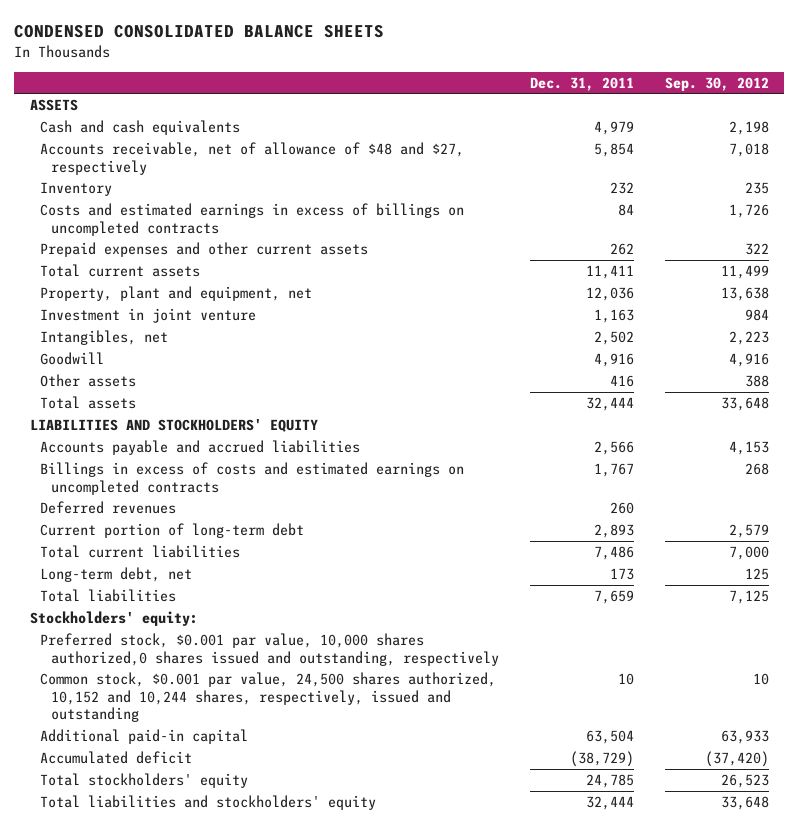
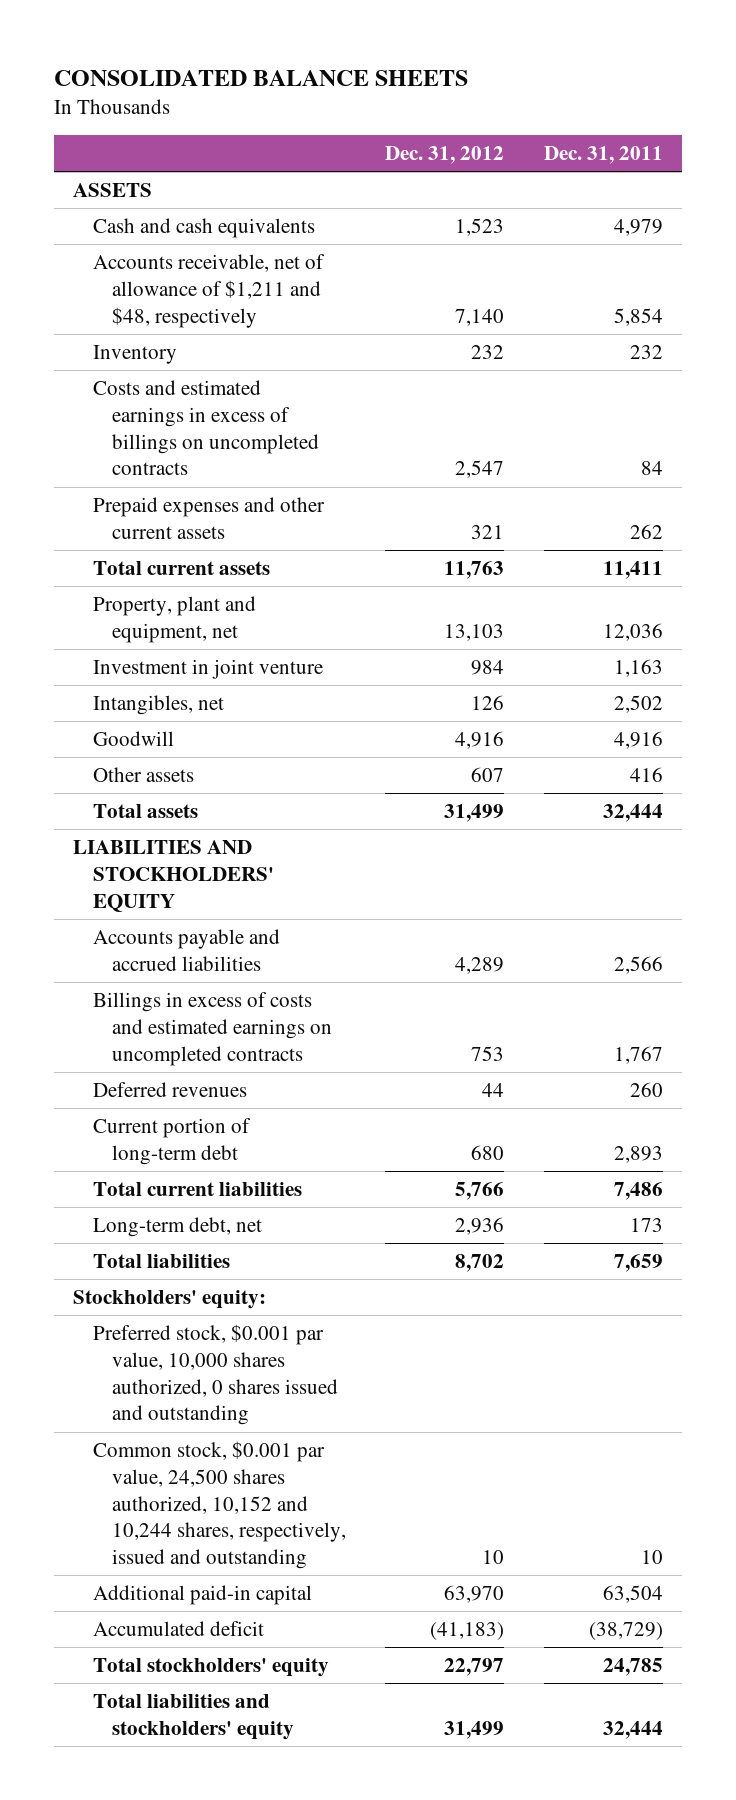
[14,25,385,39] CONDENSED CONSOLIDATED BALANCE SHEETS -> [53,70,468,87] CONSOLIDATED BALANCE SHEETS
[664,76,769,91] Sep. 30, 2012 -> none
none -> [385,145,505,164] Dec. 31, 2012
[40,141,465,175] Accounts receivable, net of allowance of $48 and $27, respectively -> [92,253,325,328] Accounts receivable, net of allowance of $1,211 and $48, respectively
[40,632,499,666] Preferred stock, $0.001 par value, 10,000 shares authorized,0 shares issued and outstanding, respectively -> [92,1323,339,1426] Preferred stock, $0.001 par value, 10,000 shares authorized, 0 shares issued and outstanding

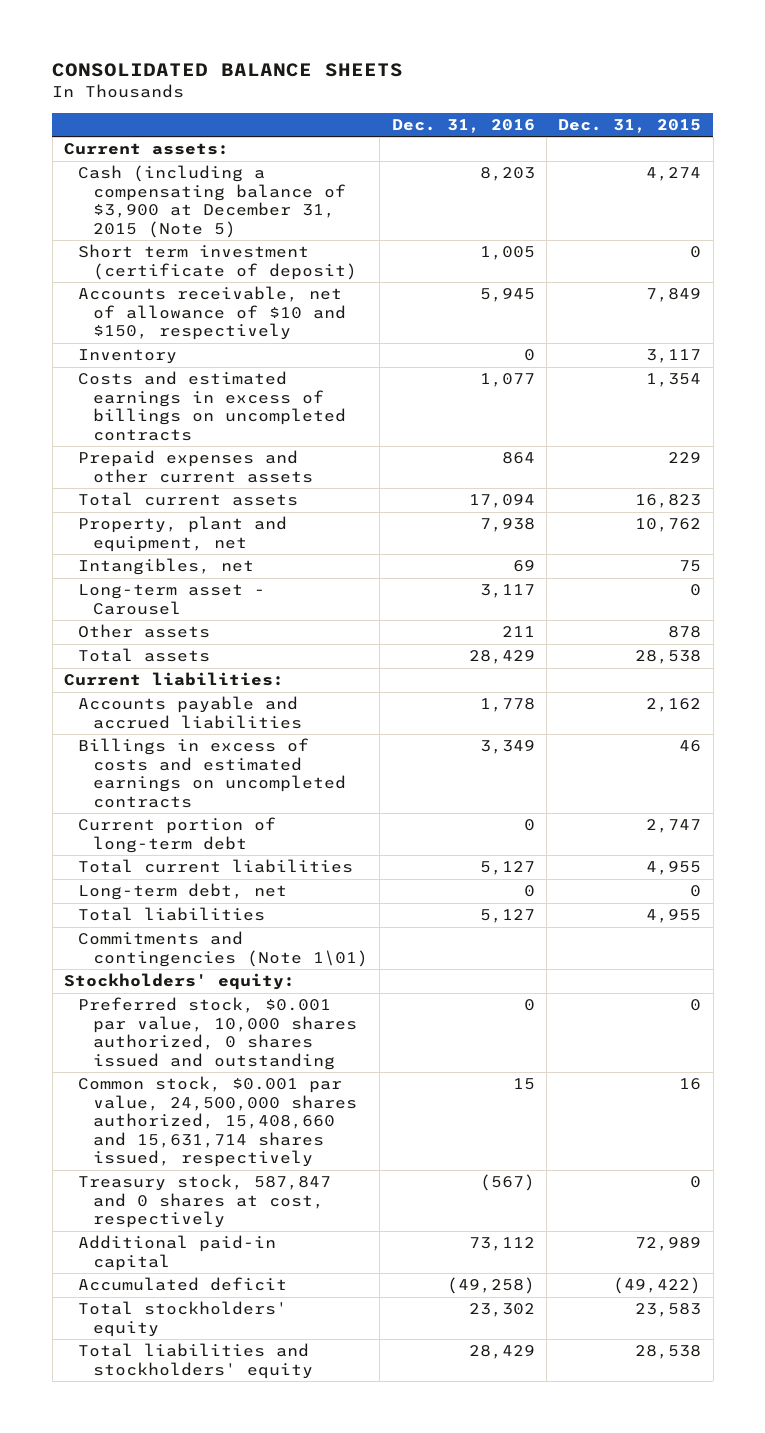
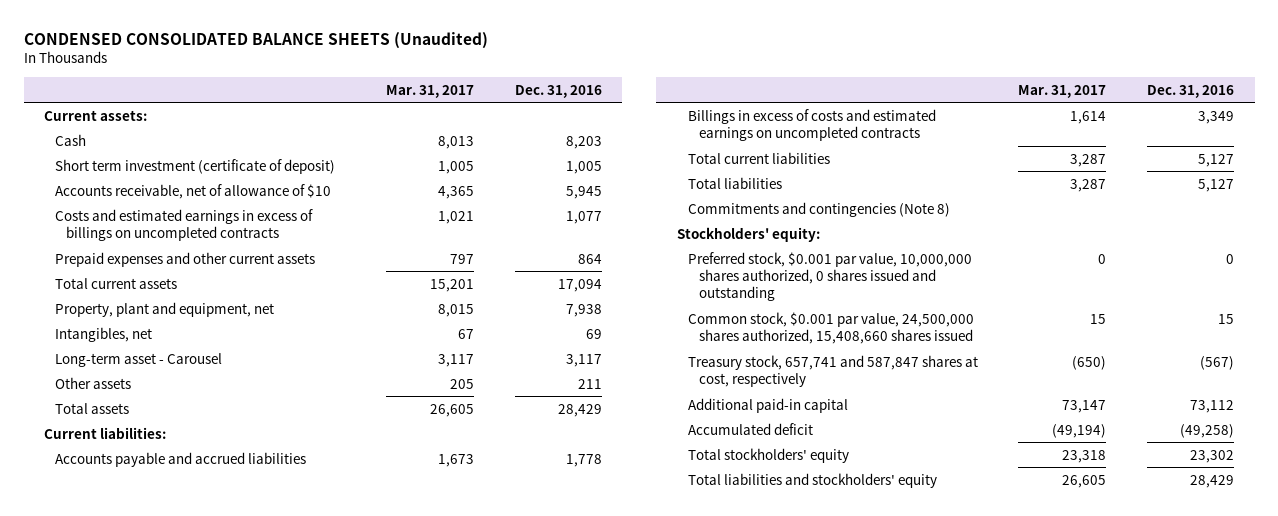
[52,63,404,78] CONSOLIDATED BALANCE SHEETS -> [23,31,488,49] CONDENSED CONSOLIDATED BALANCE SHEETS (Unaudited)
[558,118,702,133] Dec. 31, 2015 -> none
none -> [385,84,474,98] Mar. 31, 2017
[78,165,346,238] Cash (including a compensating balance of $3,900 at December 31, 2015 (Note 5) -> [55,133,87,146] Cash
[78,349,178,365] Inventory -> none
[78,286,346,341] Accounts receivable, net of allowance of $10 and $150, respectively -> [55,183,332,199] Accounts receivable, net of allowance of $10
[78,817,277,853] Current portion of long-term debt -> none
[78,883,288,901] Long-term debt, net -> none
[78,931,368,967] Commitments and contingencies (Note 1\01) -> [687,201,950,217] Commitments and contingencies (Note 8)
[78,997,357,1070] Preferred stock, $0.001 par value, 10,000 shares authorized, 0 shares issued and outstanding -> [687,251,972,302] Preferred stock, $0.001 par value, 10,000,000 shares authorized, 0 shares issued and outstanding
[78,1076,357,1168] Common stock, $0.001 par value, 24,500,000 shares authorized, 15,408,660 and 15,631,714 shares issued, respectively -> [687,311,974,345] Common stock, $0.001 par value, 24,500,000 shares authorized, 15,408,660 shares issued
[78,1174,332,1229] Treasury stock, 587,847 and 0 shares at cost, respectively -> [687,354,978,388] Treasury stock, 657,741 and 587,847 shares at cost, respectively

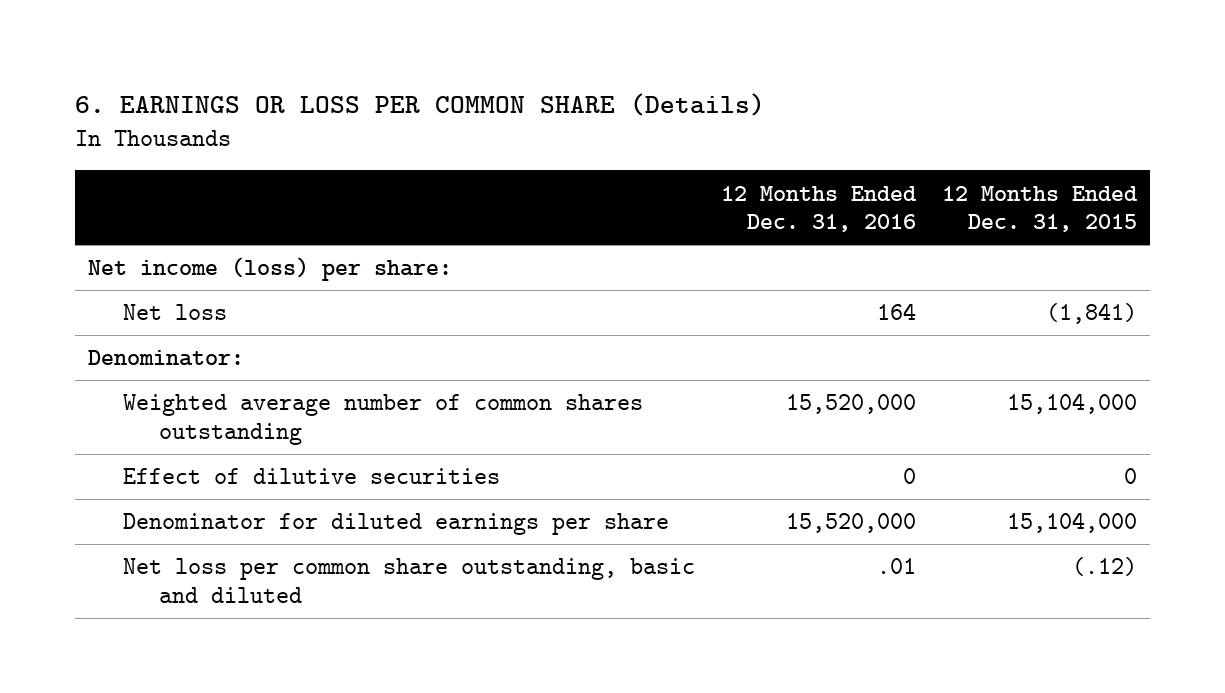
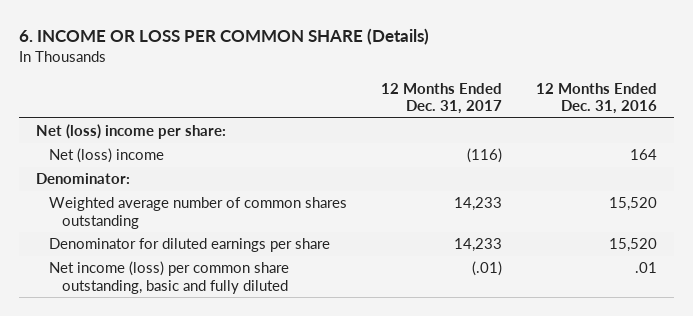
[74,92,765,116] 6. EARNINGS OR LOSS PER COMMON SHARE (Details) -> [18,27,429,45] 6. INCOME OR LOSS PER COMMON SHARE (Details)
[941,185,1138,232] 12 Months Ended Dec. 31, 2015 -> none
none -> [380,82,502,115] 12 Months Ended Dec. 31, 2017
[87,257,452,282] Net income (loss) per share: -> [35,124,226,140] Net (loss) income per share:
[123,304,228,321] Net loss -> [48,148,164,164] Net (loss) income
[123,468,501,485] Effect of dilutive securities -> none
[786,394,917,415] 15,520,000 -> [609,197,658,212] 15,520
[786,513,917,534] 15,520,000 -> [609,238,658,253] 15,520
[123,558,696,603] Net loss per common share outstanding, basic and diluted -> [48,261,289,294] Net income (loss) per common share outstanding, basic and fully diluted

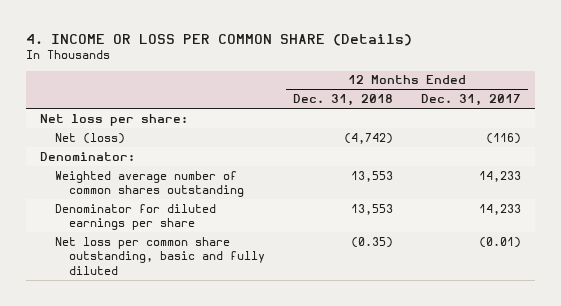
[18,27,429,45] 6. INCOME OR LOSS PER COMMON SHARE (Details) -> [25,33,412,46] 4. INCOME OR LOSS PER COMMON SHARE (Details)
[536,82,658,115] 12 Months Ended Dec. 31, 2016 -> none
none -> [293,94,394,107] Dec. 31, 2018
[35,124,226,140] Net (loss) income per share: -> [39,113,188,126] Net loss per share:
[48,148,164,164] Net (loss) income -> [54,132,125,144] Net (loss)
[48,261,289,294] Net income (loss) per common share outstanding, basic and fully diluted -> [54,236,266,275] Net loss per common share outstanding, basic and fully diluted
[471,261,502,277] (.01) -> [479,236,522,248] (0.01)

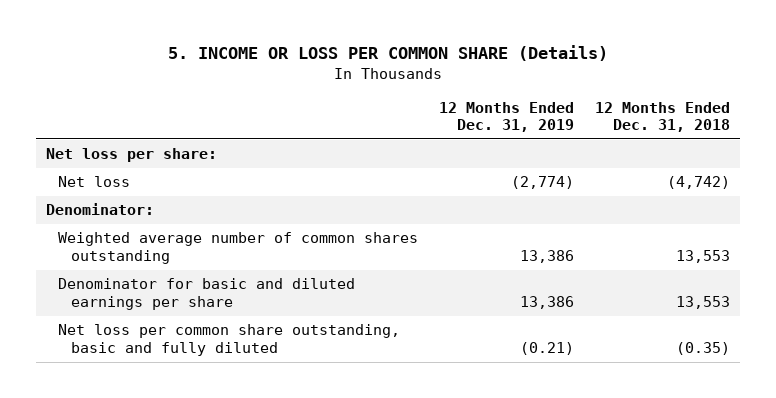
[25,33,412,46] 4. INCOME OR LOSS PER COMMON SHARE (Details) -> [167,44,608,61] 5. INCOME OR LOSS PER COMMON SHARE (Details)
[421,94,522,107] Dec. 31, 2017 -> none
none -> [438,101,574,133] 12 Months Ended Dec. 31, 2019
[54,132,125,144] Net (loss) -> [58,176,131,188] Net loss
[54,203,216,231] Denominator for diluted earnings per share -> [58,278,356,311] Denominator for basic and diluted earnings per share

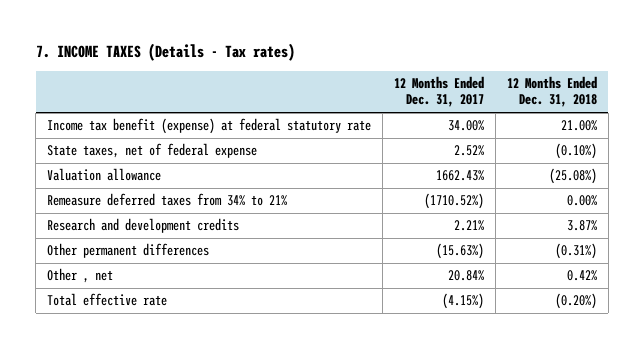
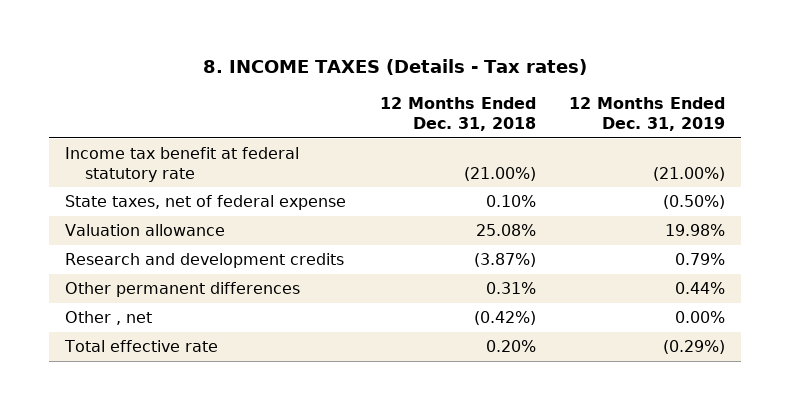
[35,43,295,62] 7. INCOME TAXES (Details - Tax rates) -> [203,59,588,76] 8. INCOME TAXES (Details - Tax rates)
[394,76,485,108] 12 Months Ended Dec. 31, 2017 -> none
none -> [568,97,725,132] 12 Months Ended Dec. 31, 2019
[47,193,288,207] Remeasure deferred taxes from 34% to 21% -> none
[47,118,372,135] Income tax benefit (expense) at federal statutory rate -> [65,147,300,182] Income tax benefit at federal statutory rate
[560,120,597,132] 21.00% -> [463,166,536,181] (21.00%)
[554,143,597,160] (0.10%) -> [485,195,536,208] 0.10%
[548,168,597,185] (25.08%) -> [475,224,536,237] 25.08%
[566,220,597,232] 3.87% -> [473,253,536,268] (3.87%)
[554,243,597,260] (0.31%) -> [485,282,536,295] 0.31%
[566,270,597,282] 0.42% -> [473,311,536,326] (0.42%)
[554,293,597,310] (0.20%) -> [485,340,536,353] 0.20%

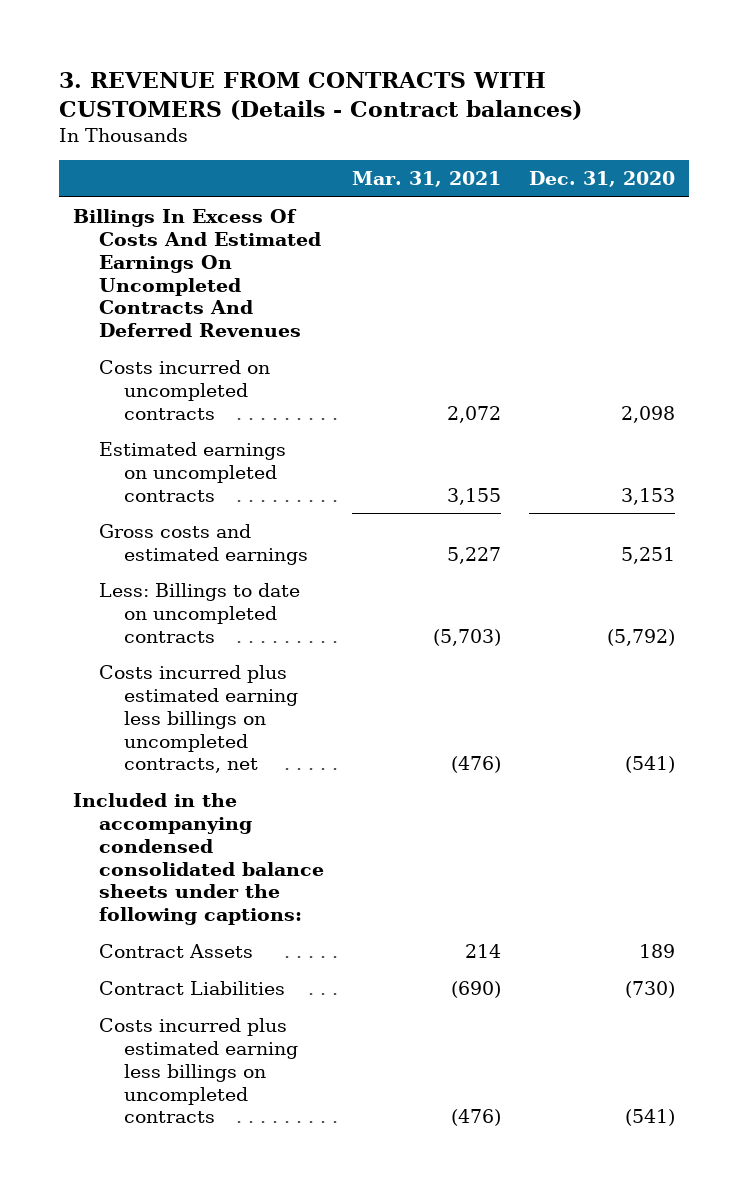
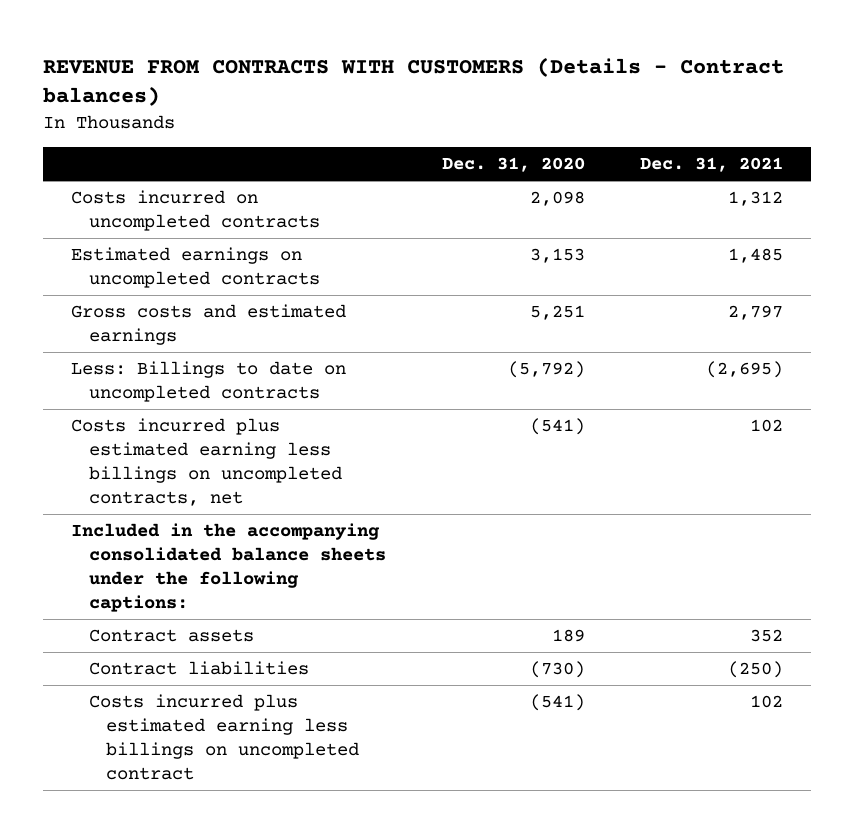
[59,72,583,120] 3. REVENUE FROM CONTRACTS WITH CUSTOMERS (Details - Contract balances) -> [43,56,785,107] REVENUE FROM CONTRACTS WITH CUSTOMERS (Details - Contract balances)
[351,171,501,188] Mar. 31, 2021 -> none
none -> [640,156,784,172] Dec. 31, 2021
[73,209,321,338] Billings In Excess Of Costs And Estimated Earnings On Uncompleted Contracts And Deferred Revenues -> none
[73,793,324,926] Included in the accompanying condensed consolidated balance sheets under the following captions: -> [71,523,386,613] Included in the accompanying consolidated balance sheets under the following captions:
[98,944,253,959] Contract Assets -> [88,629,254,643] Contract assets
[98,981,285,996] Contract Liabilities -> [88,661,309,676] Contract liabilities
[98,1018,298,1124] Costs incurred plus estimated earning less billings on uncompleted contracts -> [88,694,360,781] Costs incurred plus estimated earning less billings on uncompleted contract

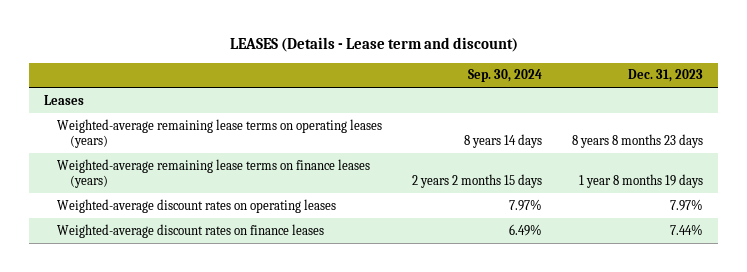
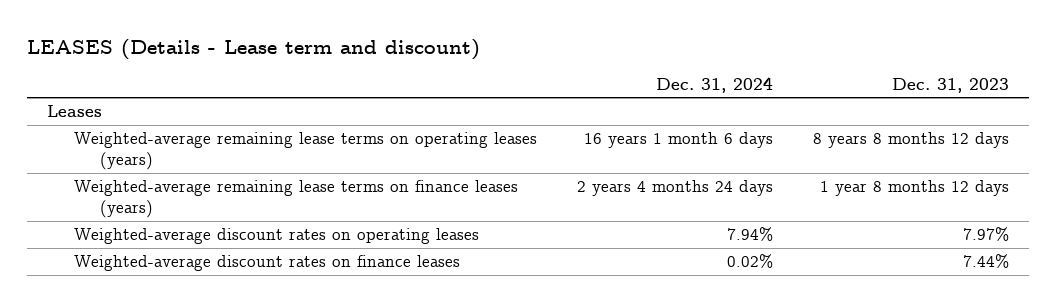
[468,69,543,83] Sep. 30, 2024 -> none
none -> [655,76,773,93] Dec. 31, 2024
[572,134,704,149] 8 years 8 months 23 days -> [813,132,1010,149] 8 years 8 months 12 days
[579,174,704,189] 1 year 8 months 19 days -> [820,180,1010,197] 1 year 8 months 12 days

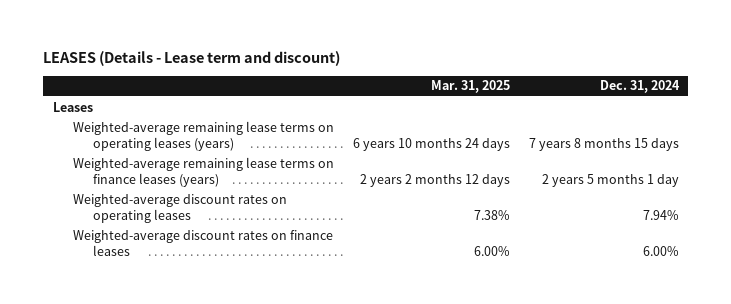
[892,77,1010,93] Dec. 31, 2023 -> none
none -> [430,80,510,94] Mar. 31, 2025
[583,132,773,149] 16 years 1 month 6 days -> [528,137,679,151] 7 years 8 months 15 days
[576,180,773,197] 2 years 4 months 24 days -> [541,173,679,187] 2 years 5 months 1 day
[726,254,773,269] 0.02% -> [642,245,679,256] 6.00%

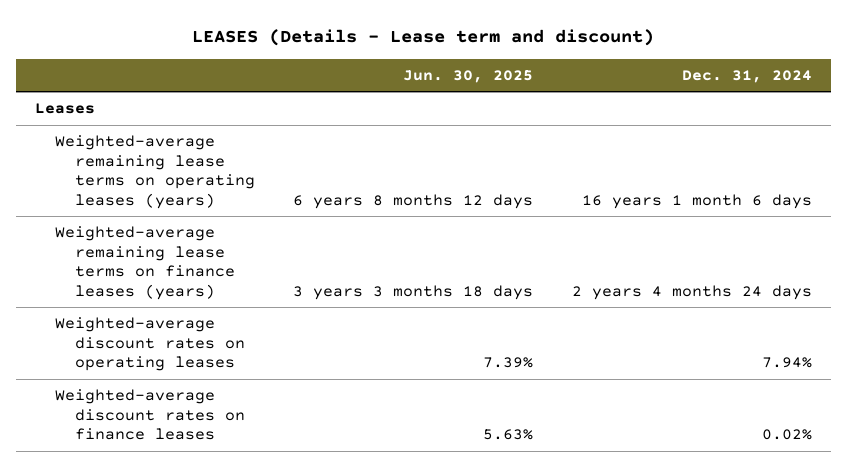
[430,80,510,94] Mar. 31, 2025 -> none
none -> [403,69,534,83] Jun. 30, 2025
[528,137,679,151] 7 years 8 months 15 days -> [581,194,812,210] 16 years 1 month 6 days
[541,173,679,187] 2 years 5 months 1 day -> [571,285,812,301] 2 years 4 months 24 days
[642,245,679,256] 6.00% -> [761,429,812,441] 0.02%

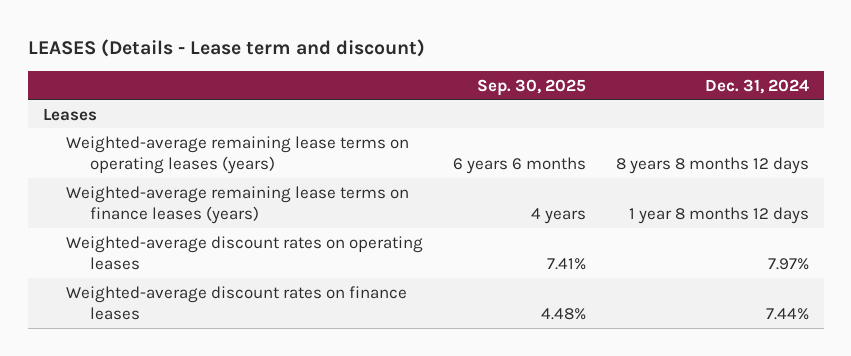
[403,69,534,83] Jun. 30, 2025 -> none
none -> [477,78,587,96] Sep. 30, 2025
[581,194,812,210] 16 years 1 month 6 days -> [615,156,809,174] 8 years 8 months 12 days
[571,285,812,301] 2 years 4 months 24 days -> [628,206,809,224] 1 year 8 months 12 days
[761,357,812,369] 7.94% -> [767,257,809,270] 7.97%
[761,429,812,441] 0.02% -> [765,307,809,320] 7.44%

